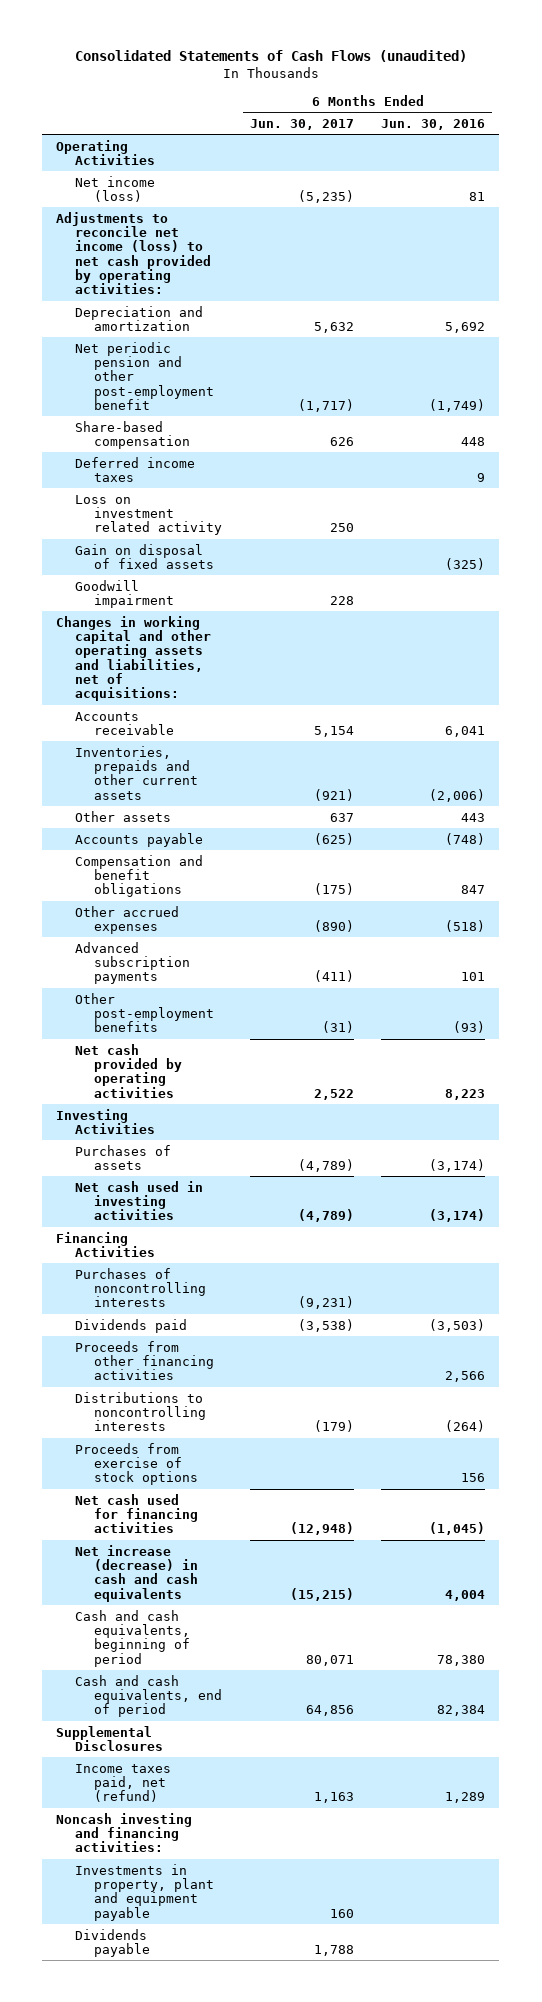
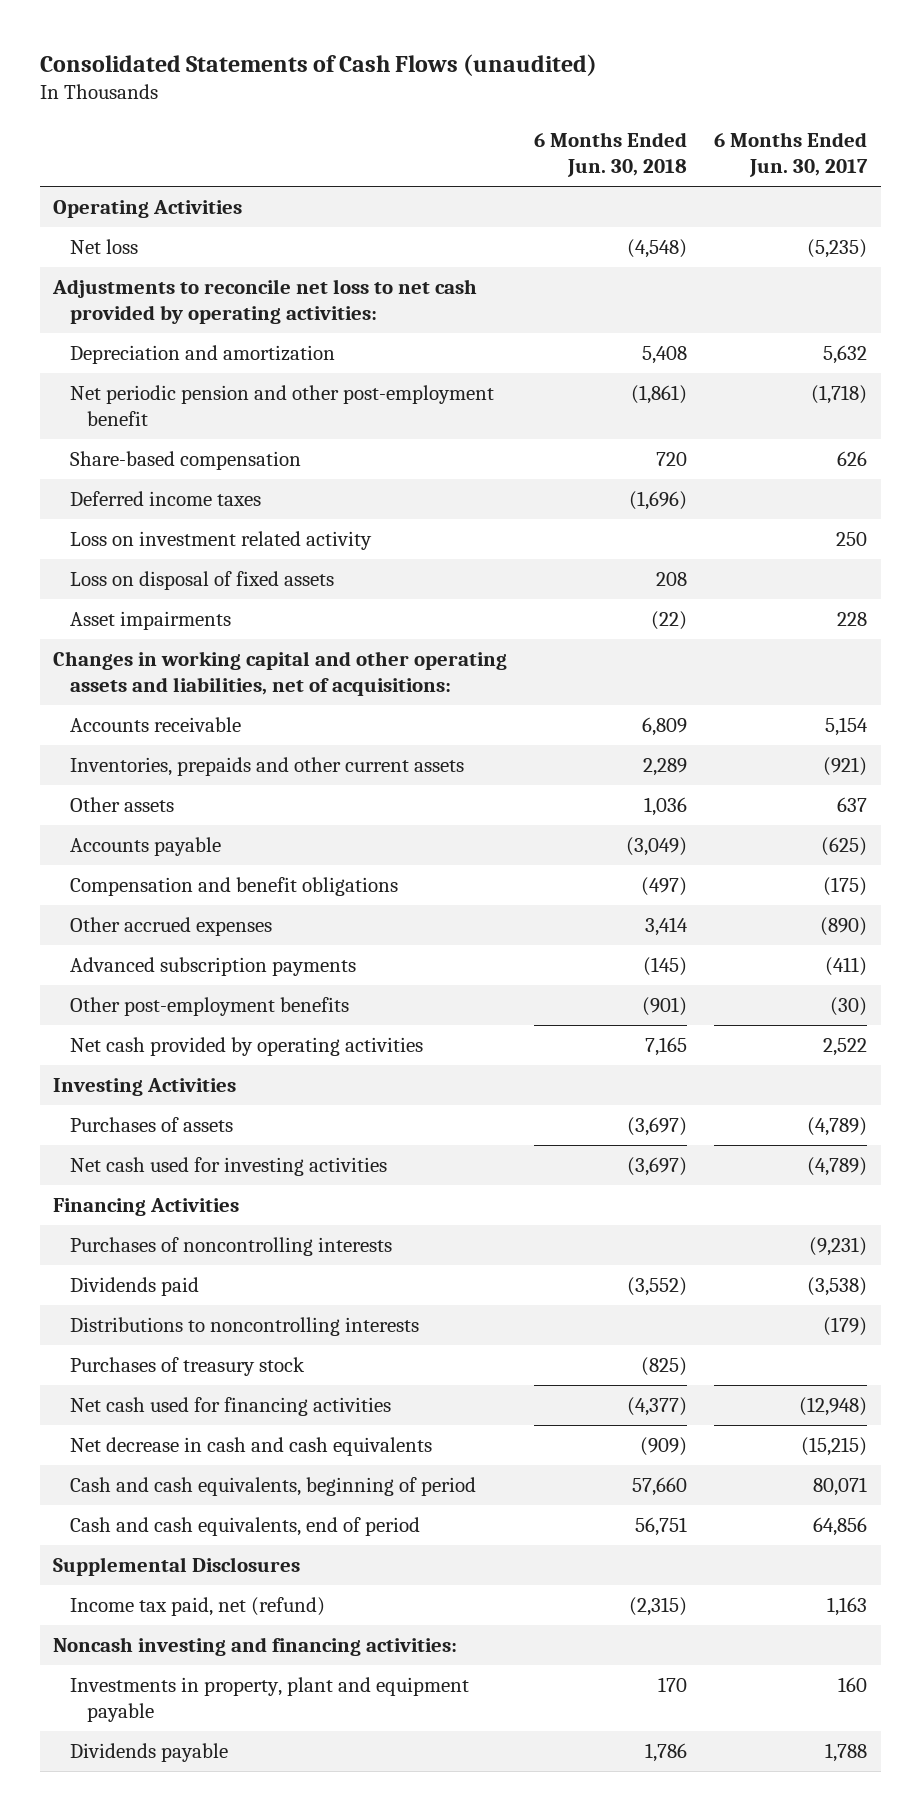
[381,118,486,130] Jun. 30, 2016 -> none
none -> [534,132,688,177] 6 Months Ended Jun. 30, 2018
[74,175,155,202] Net income (loss) -> [70,239,139,255] Net loss
[56,211,211,295] Adjustments to reconcile net income (loss) to net cash provided by operating activities: -> [52,279,478,324] Adjustments to reconcile net loss to net cash provided by operating activities:
[297,398,354,412] (1,717) -> [811,385,868,405] (1,718)
[74,543,214,569] Gain on disposal of fixed assets -> [70,571,335,591] Loss on disposal of fixed assets
[74,579,174,608] Goodwill impairment -> [70,611,232,631] Asset impairments
[321,1021,354,1034] (31) -> [830,997,868,1017] (30)
[74,1180,203,1221] Net cash used in investing activities -> [70,1157,388,1177] Net cash used for investing activities
[74,1340,214,1381] Proceeds from other financing activities -> none
[74,1442,198,1486] Proceeds from exercise of stock options -> none
none -> [70,1357,306,1377] Purchases of treasury stock
[74,1544,198,1602] Net increase (decrease) in cash and cash equivalents -> [70,1437,433,1457] Net decrease in cash and cash equivalents
[74,1763,171,1803] Income taxes paid, net (refund) -> [70,1597,326,1617] Income tax paid, net (refund)

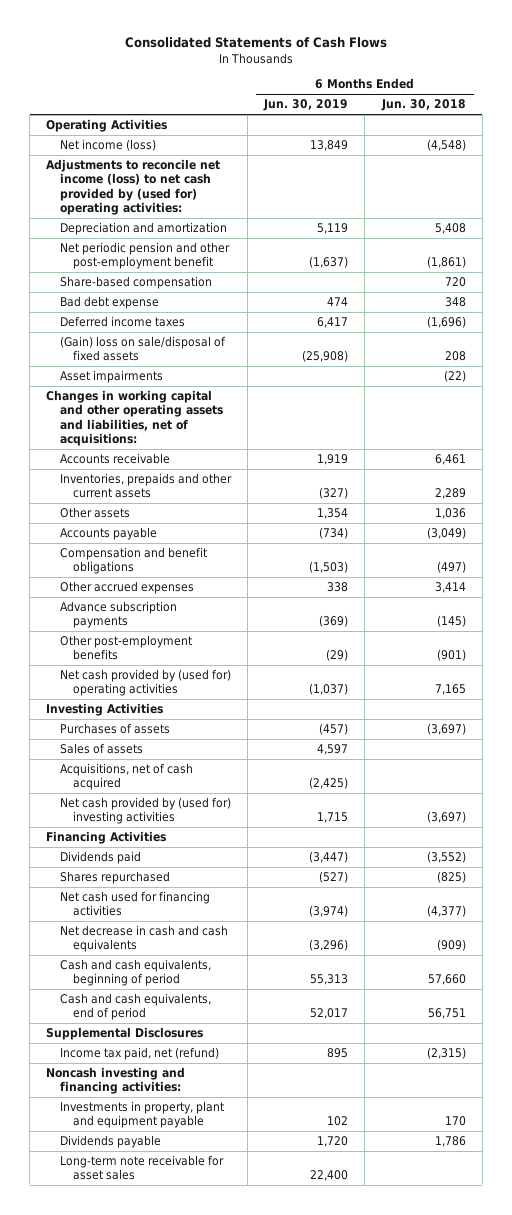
[39,53,597,76] Consolidated Statements of Cash Flows (unaudited) -> [124,37,387,49] Consolidated Statements of Cash Flows
[714,132,869,177] 6 Months Ended Jun. 30, 2017 -> none
none -> [263,99,349,112] Jun. 30, 2019
[70,239,139,255] Net loss -> [59,139,156,152] Net income (loss)
[52,279,478,324] Adjustments to reconcile net loss to net cash provided by operating activities: -> [46,159,221,215] Adjustments to reconcile net income (loss) to net cash provided by (used for) operating activities:
none -> [59,296,159,310] Bad debt expense
[70,531,373,551] Loss on investment related activity -> none
[70,571,335,591] Loss on disposal of fixed assets -> [59,336,226,362] (Gain) loss on sale/disposal of fixed assets
[642,717,688,737] 6,809 -> [434,454,466,466] 6,461
[70,957,357,977] Advanced subscription payments -> [59,601,177,629] Advance subscription payments
[70,1037,424,1057] Net cash provided by operating activities -> [59,669,231,697] Net cash provided by (used for) operating activities
none -> [59,743,143,755] Sales of assets
none -> [59,763,193,791] Acquisitions, net of cash acquired
[70,1157,388,1177] Net cash used for investing activities -> [59,797,231,825] Net cash provided by (used for) investing activities
[70,1237,393,1257] Purchases of noncontrolling interests -> none
[70,1317,420,1337] Distributions to noncontrolling interests -> none
[70,1357,306,1377] Purchases of treasury stock -> [59,871,170,885] Shares repurchased
none -> [59,1155,224,1181] Long-term note receivable for asset sales

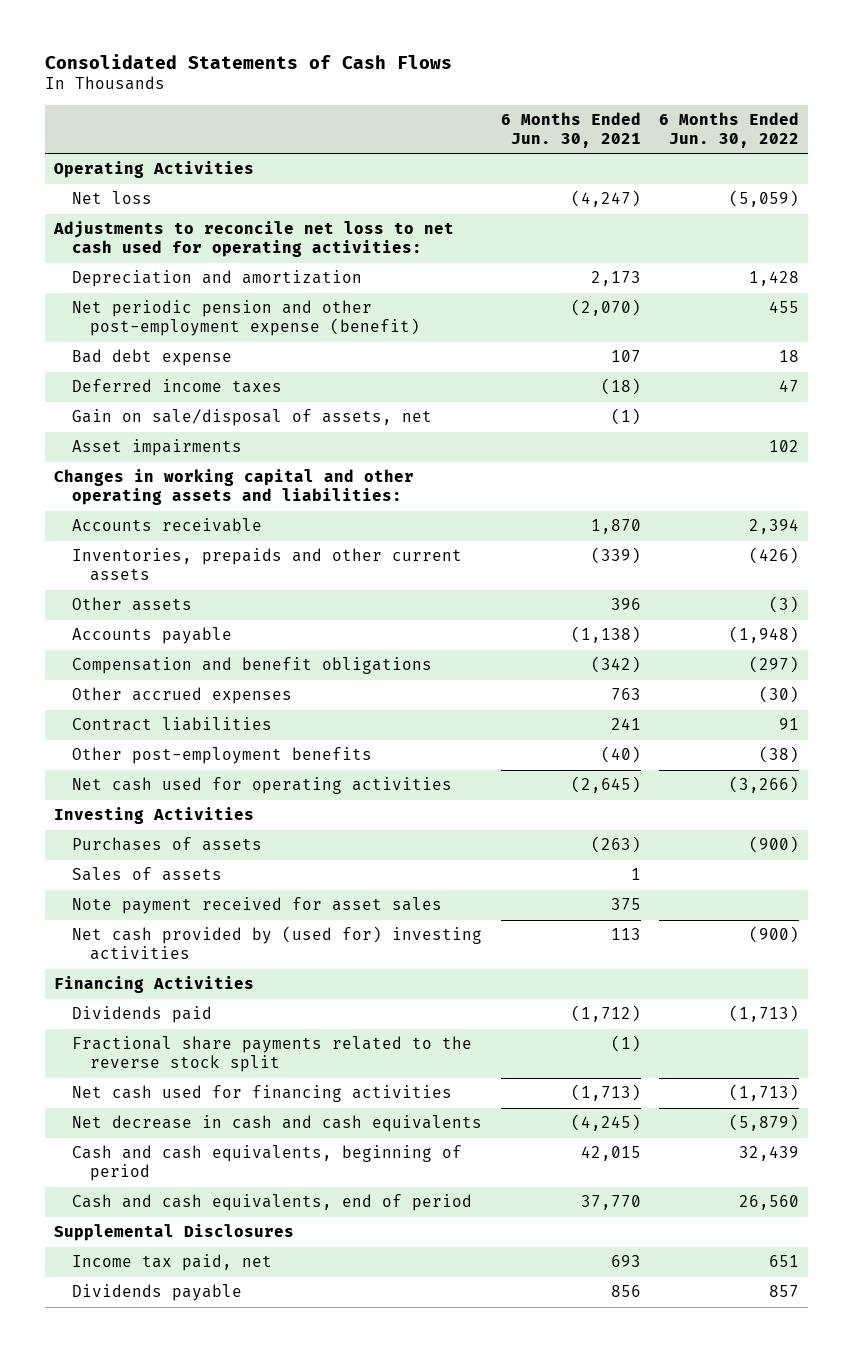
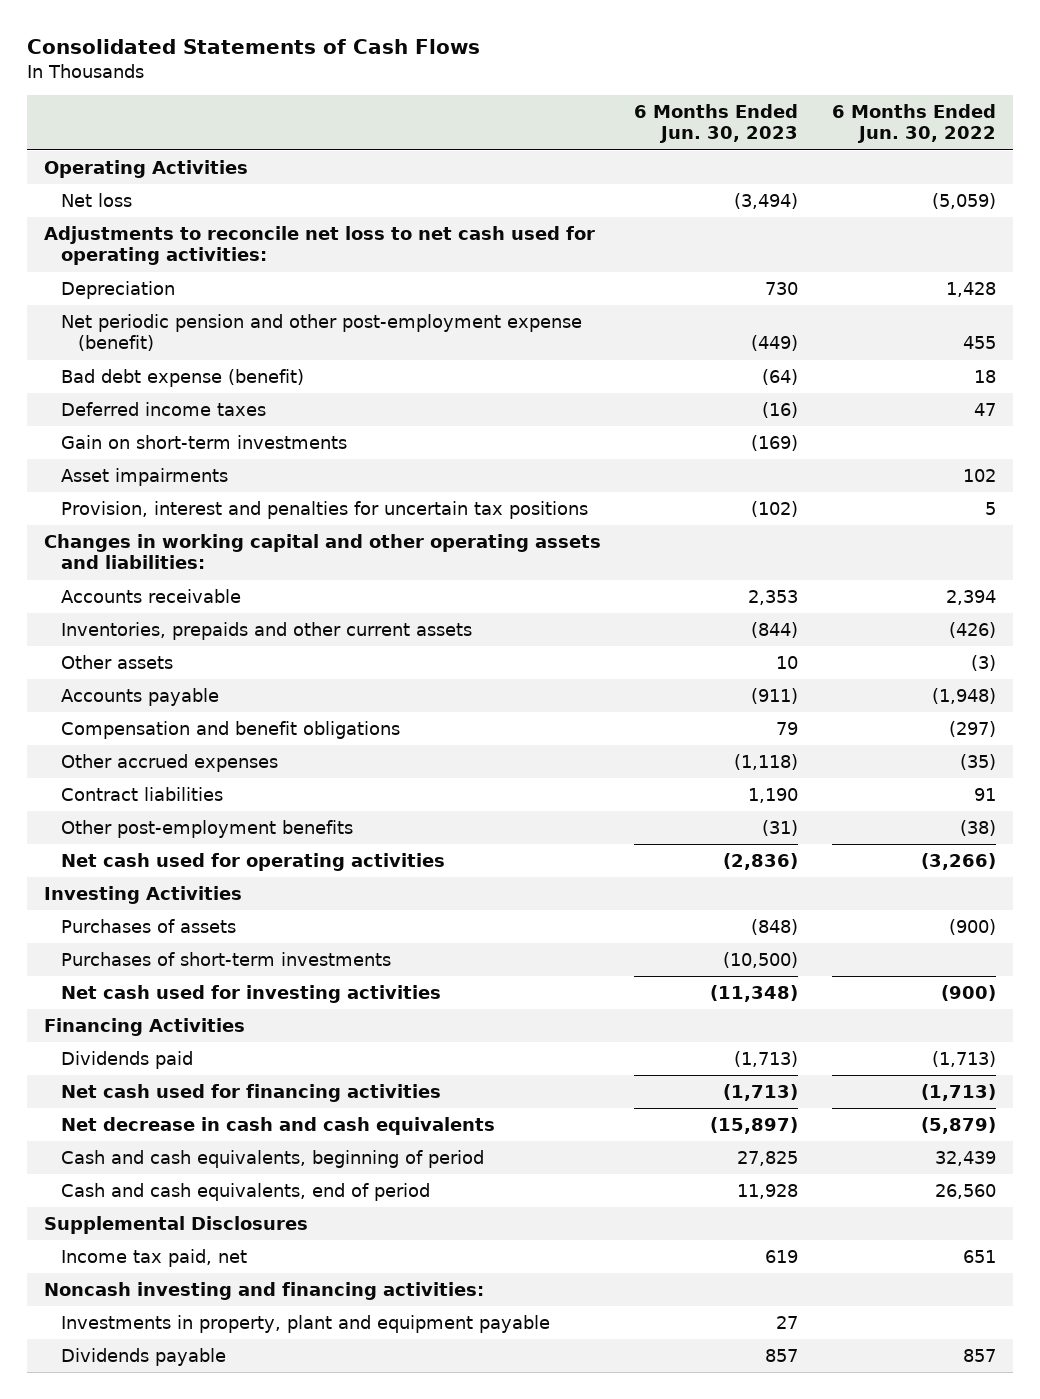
[500,111,641,148] 6 Months Ended Jun. 30, 2021 -> none
none -> [634,104,799,144] 6 Months Ended Jun. 30, 2023
[72,270,363,288] Depreciation and amortization -> [61,281,176,300] Depreciation
[72,349,233,367] Bad debt expense -> [61,369,305,388] Bad debt expense (benefit)
[72,409,433,427] Gain on sale/disposal of assets, net -> none
none -> [61,435,348,450] Gain on short-term investments
none -> [61,501,589,520] Provision, interest and penalties for uncertain tax positions
[758,686,799,704] (30) -> [959,754,996,771] (35)
[72,867,223,882] Sales of assets -> none
[72,897,443,915] Note payment received for asset sales -> none
none -> [61,952,392,967] Purchases of short-term investments
[72,926,483,961] Net cash provided by (used for) investing activities -> [61,985,442,1004] Net cash used for investing activities
[72,1036,473,1073] Fractional share payments related to the reverse stock split -> none
none -> [43,1282,484,1301] Noncash investing and financing activities:
none -> [61,1315,551,1334] Investments in property, plant and equipment payable

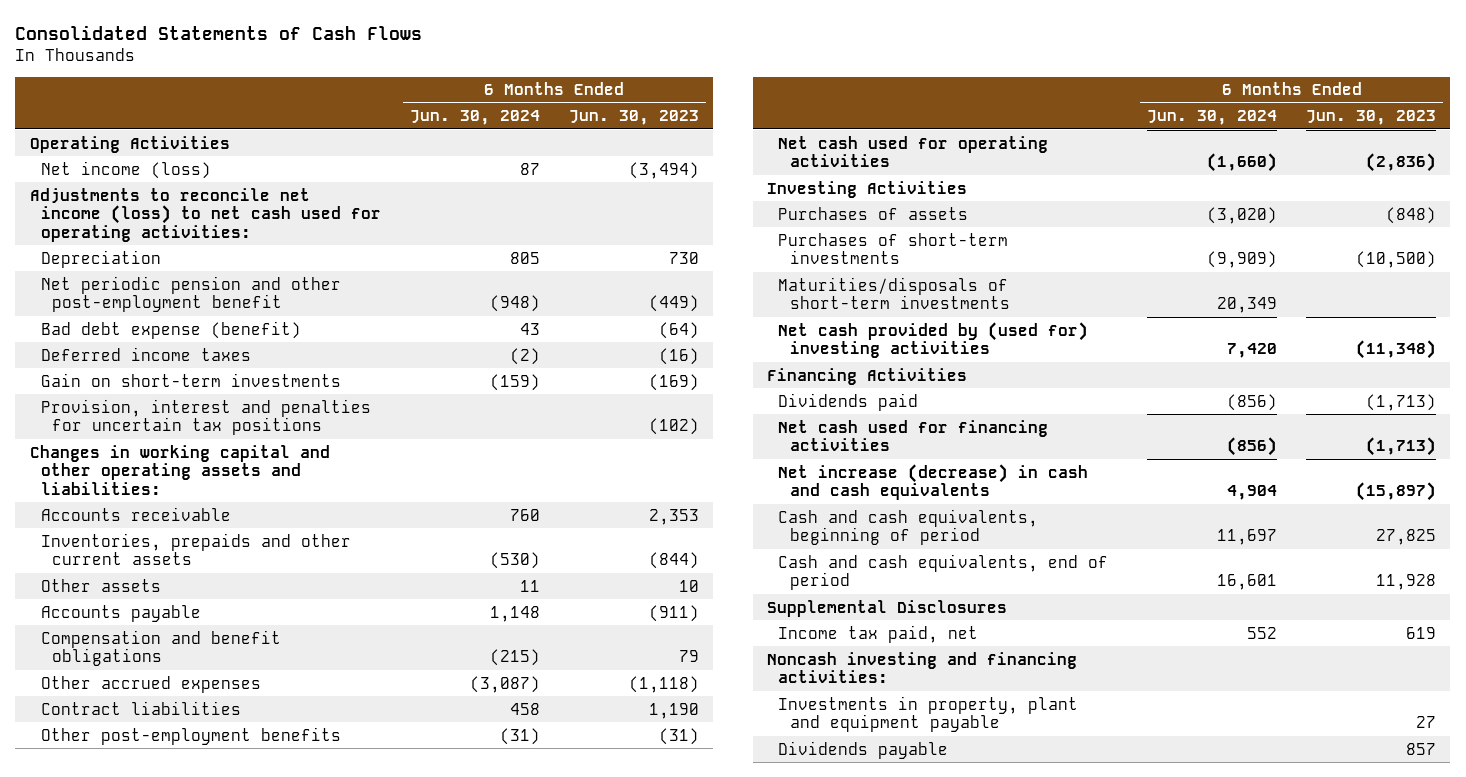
[831,104,996,144] 6 Months Ended Jun. 30, 2022 -> none
none -> [409,110,540,126] Jun. 30, 2024
[61,193,133,208] Net loss -> [41,160,212,179] Net income (loss)
[43,226,595,266] Adjustments to reconcile net loss to net cash used for operating activities: -> [29,187,382,242] Adjustments to reconcile net income (loss) to net cash used for operating activities:
[61,314,583,352] Net periodic pension and other post-employment expense (benefit) -> [41,275,342,313] Net periodic pension and other post-employment benefit
[61,468,229,487] Asset impairments -> none
none -> [778,276,1010,310] Maturities/disposals of short-term investments
[61,985,442,1004] Net cash used for investing activities -> [778,321,1089,359] Net cash provided by (used for) investing activities
[61,1117,496,1136] Net decrease in cash and cash equivalents -> [778,463,1089,501] Net increase (decrease) in cash and cash equivalents

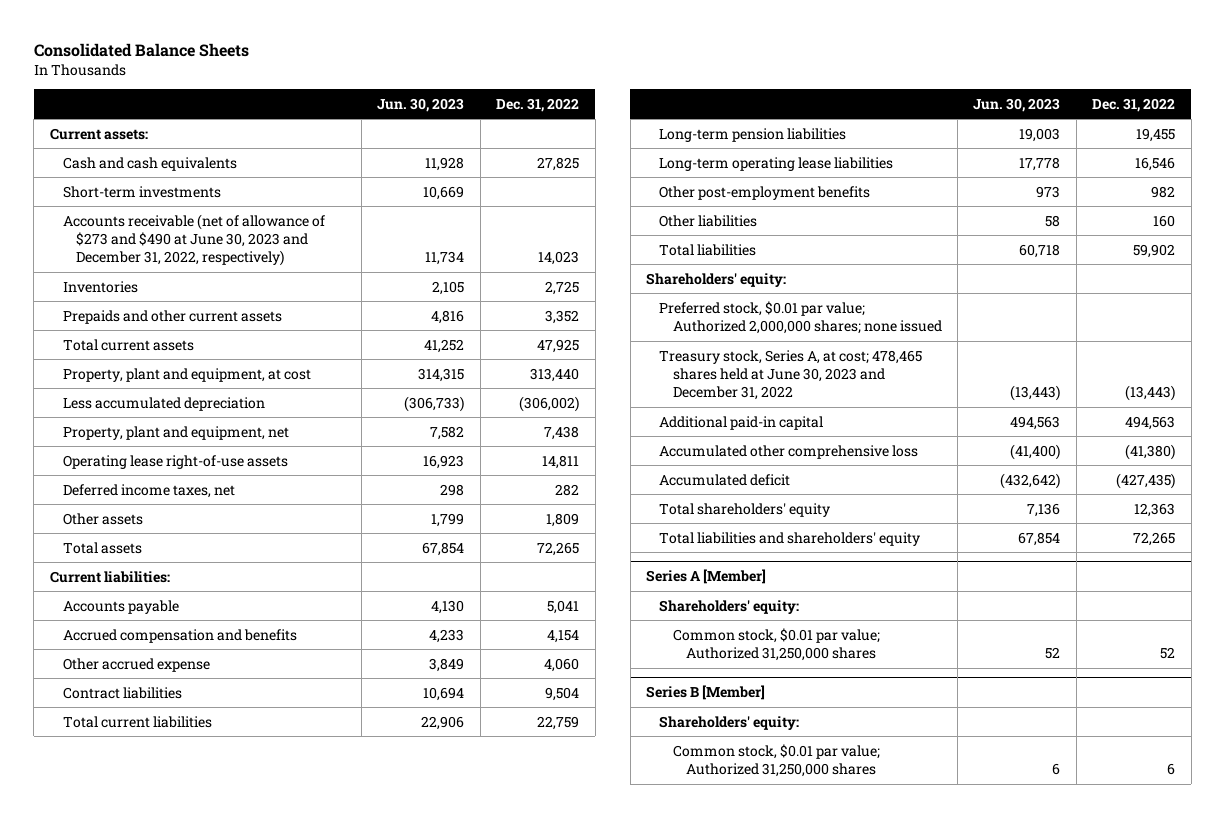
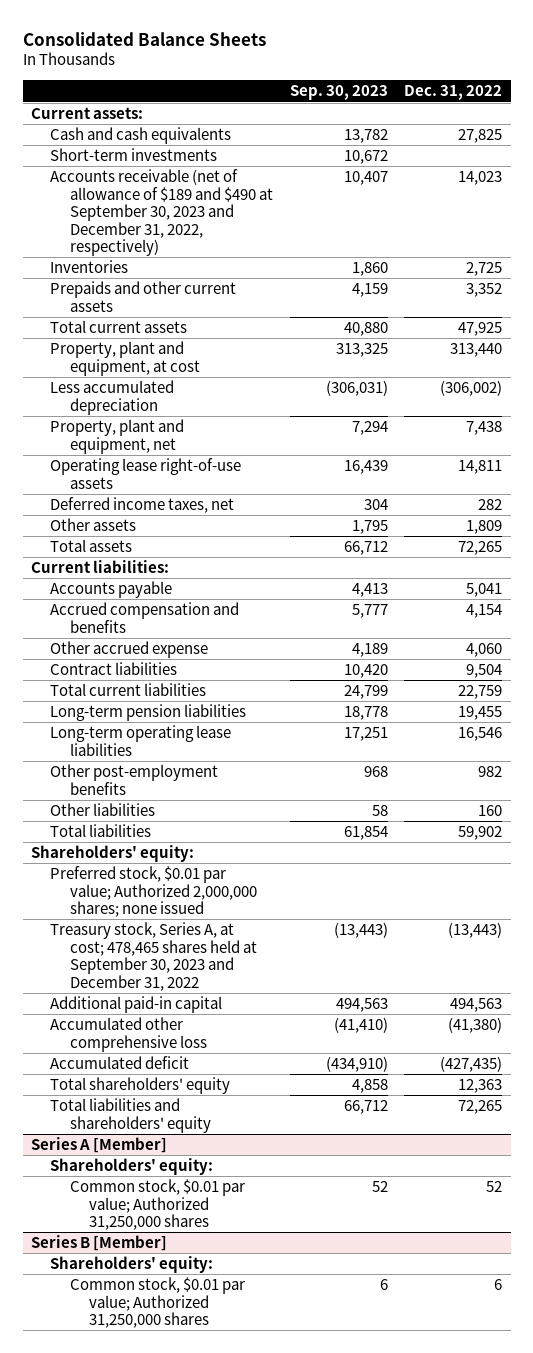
[377,97,465,112] Jun. 30, 2023 -> none
none -> [289,85,388,101] Sep. 30, 2023
[63,213,326,267] Accounts receivable (net of allowance of $273 and $490 at June 30, 2023 and December 31, 2022, respectively) -> [50,169,273,257] Accounts receivable (net of allowance of $189 and $490 at September 30, 2023 and December 31, 2022, respectively)
[659,349,923,401] Treasury stock, Series A, at cost; 478,465 shares held at June 30, 2023 and December 31, 2022 -> [50,922,257,991] Treasury stock, Series A, at cost; 478,465 shares held at September 30, 2023 and December 31, 2022

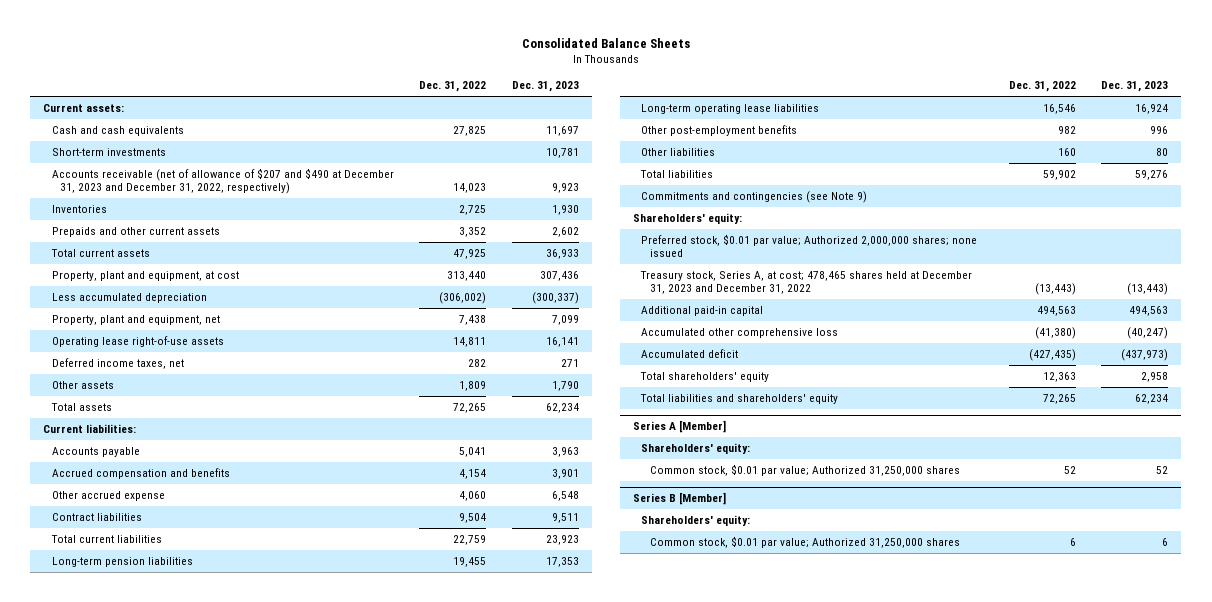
[289,85,388,101] Sep. 30, 2023 -> none
none -> [511,81,579,93] Dec. 31, 2023
[50,169,273,257] Accounts receivable (net of allowance of $189 and $490 at September 30, 2023 and December 31, 2022, respectively) -> [51,167,394,195] Accounts receivable (net of allowance of $207 and $490 at December 31, 2023 and December 31, 2022, respectively)
none -> [641,190,868,203] Commitments and contingencies (see Note 9)
[50,922,257,991] Treasury stock, Series A, at cost; 478,465 shares held at September 30, 2023 and December 31, 2022 -> [640,270,973,295] Treasury stock, Series A, at cost; 478,465 shares held at December 31, 2023 and December 31, 2022

